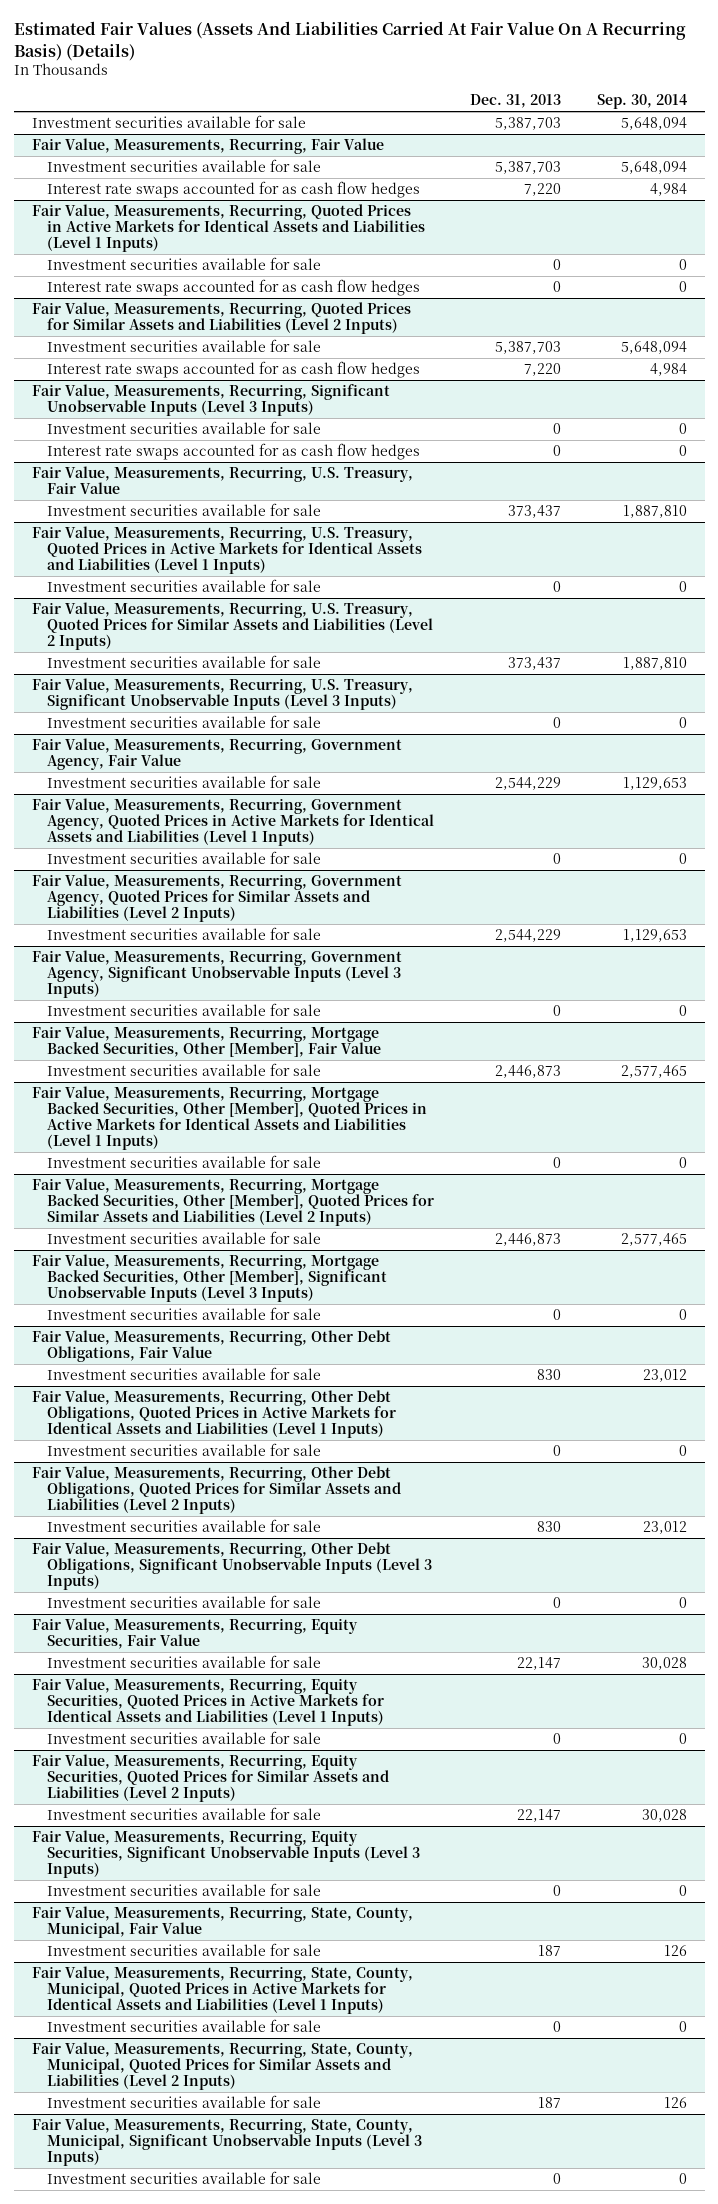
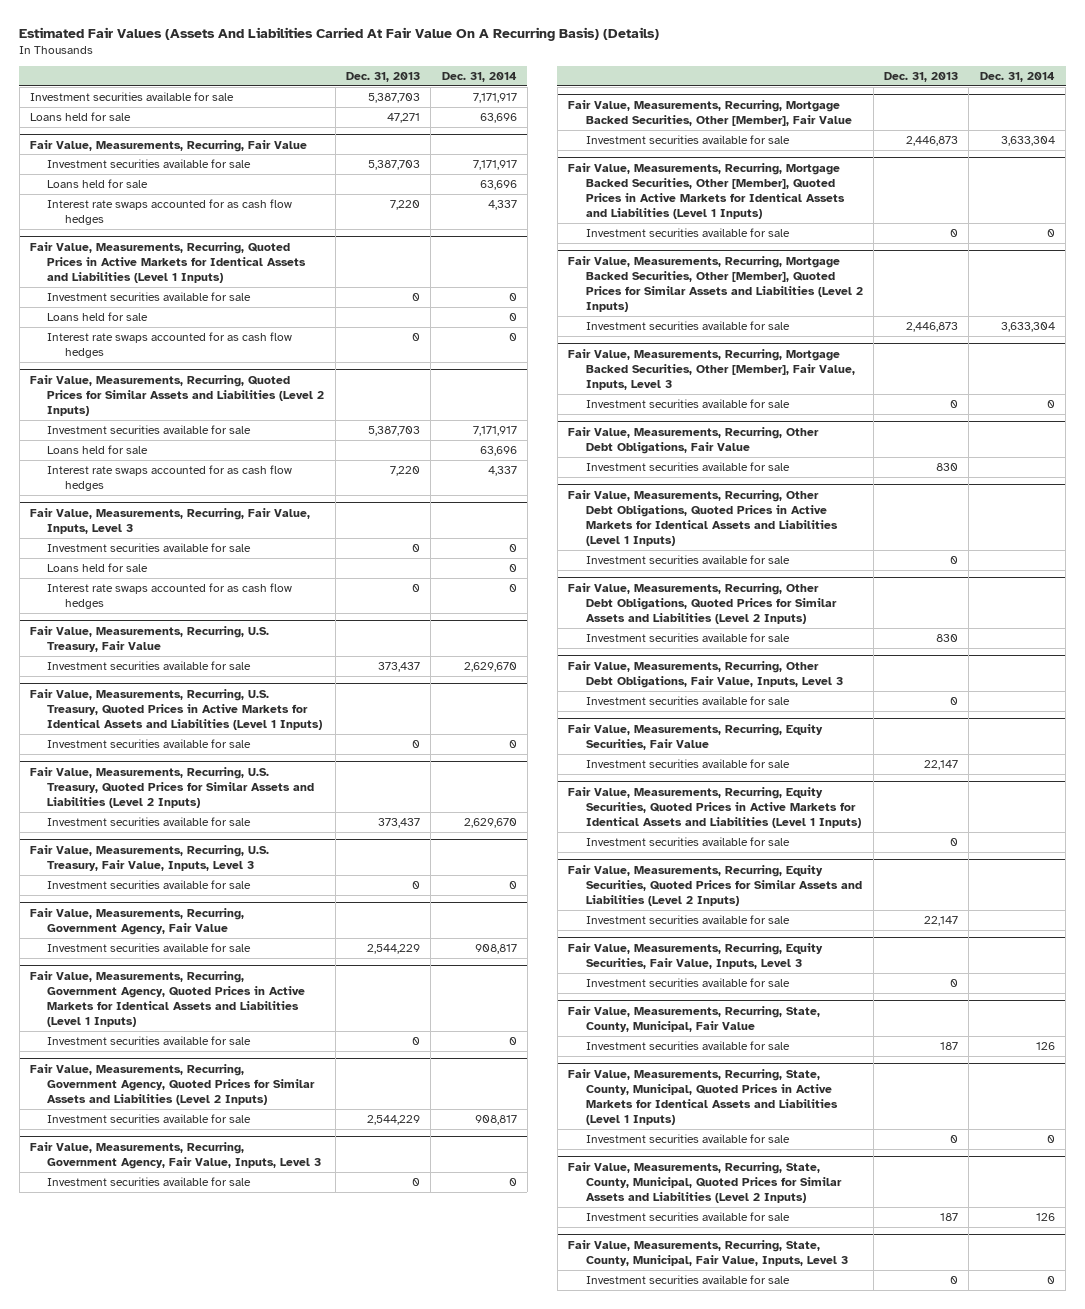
[596,94,687,110] Sep. 30, 2014 -> none
none -> [441,71,517,82] Dec. 31, 2014
none -> [29,112,131,122] Loans held for sale
none -> [47,179,149,189] Loans held for sale
none -> [47,312,149,322] Loans held for sale
none -> [47,445,149,455] Loans held for sale
[31,383,390,417] Fair Value, Measurements, Recurring, Significant Unobservable Inputs (Level 3 Inputs) -> [29,507,310,534] Fair Value, Measurements, Recurring, Fair Value, Inputs, Level 3
none -> [47,563,149,573] Loans held for sale
[31,677,413,711] Fair Value, Measurements, Recurring, U.S. Treasury, Significant Unobservable Inputs (Level 3 Inputs) -> [29,844,269,871] Fair Value, Measurements, Recurring, U.S. Treasury, Fair Value, Inputs, Level 3
[31,949,402,999] Fair Value, Measurements, Recurring, Government Agency, Significant Unobservable Inputs (Level 3 Inputs) -> [29,1141,322,1169] Fair Value, Measurements, Recurring, Government Agency, Fair Value, Inputs, Level 3
[31,1253,388,1303] Fair Value, Measurements, Recurring, Mortgage Backed Securities, Other [Member], Significant Unobservable Inputs (Level 3 Inputs) -> [568,348,855,390] Fair Value, Measurements, Recurring, Mortgage Backed Securities, Other [Member], Fair Value, Inputs, Level 3
[31,1541,433,1591] Fair Value, Measurements, Recurring, Other Debt Obligations, Significant Unobservable Inputs (Level 3 Inputs) -> [568,660,843,688] Fair Value, Measurements, Recurring, Other Debt Obligations, Fair Value, Inputs, Level 3
[31,1829,421,1879] Fair Value, Measurements, Recurring, Equity Securities, Significant Unobservable Inputs (Level 3 Inputs) -> [568,942,824,969] Fair Value, Measurements, Recurring, Equity Securities, Fair Value, Inputs, Level 3
[31,2117,423,2167] Fair Value, Measurements, Recurring, State, County, Municipal, Significant Unobservable Inputs (Level 3 Inputs) -> [568,1239,848,1266] Fair Value, Measurements, Recurring, State, County, Municipal, Fair Value, Inputs, Level 3

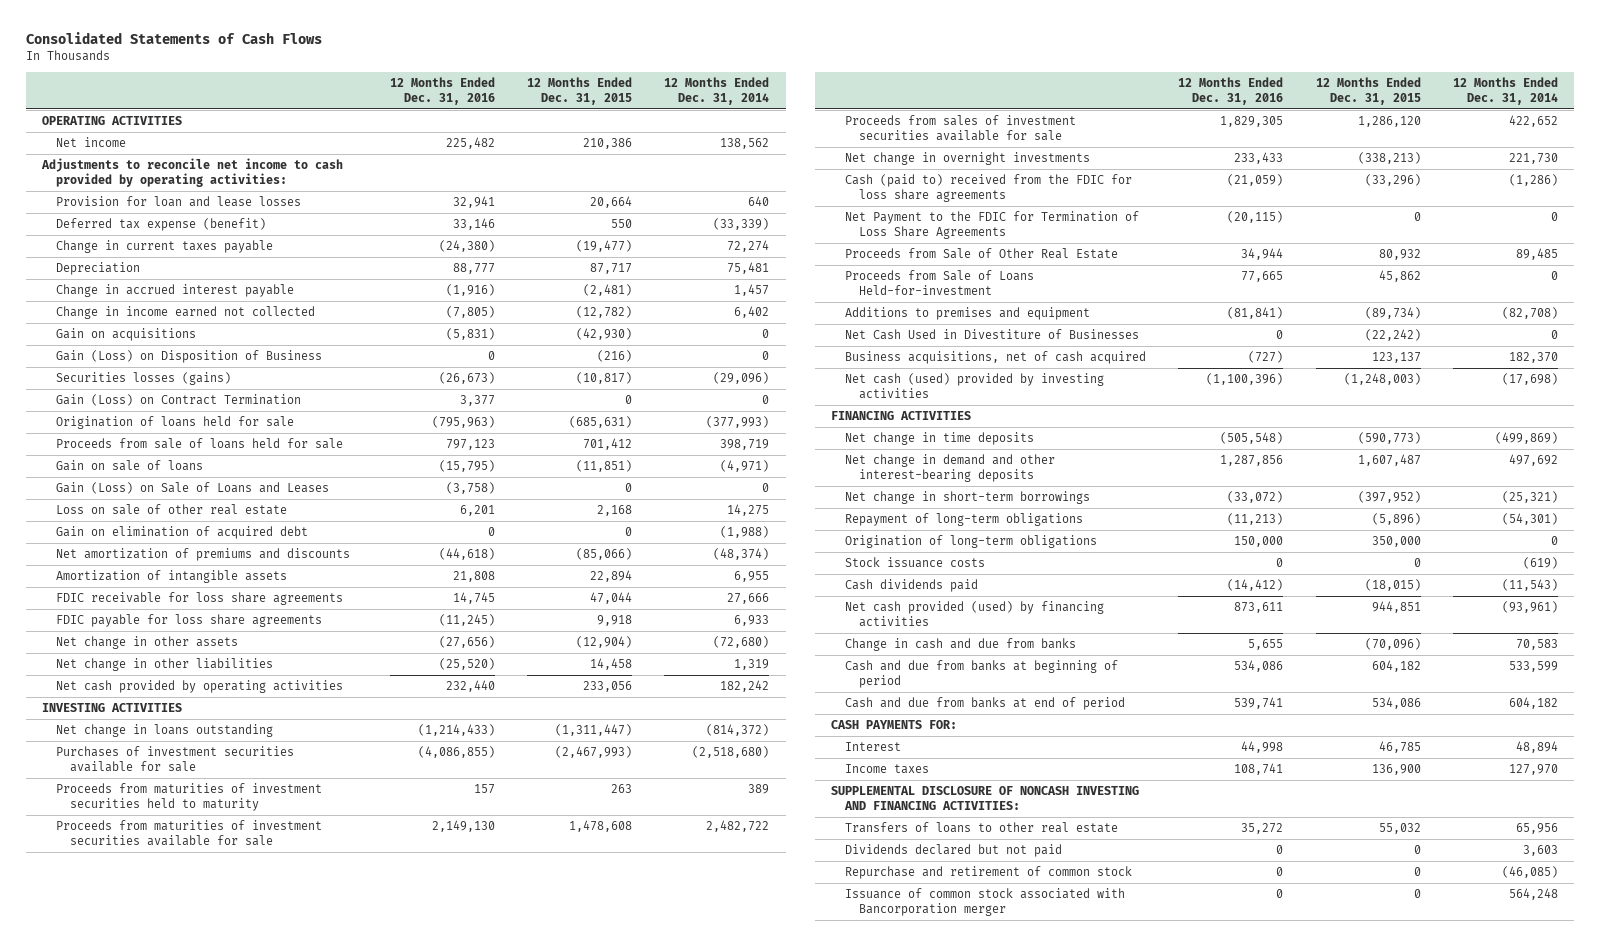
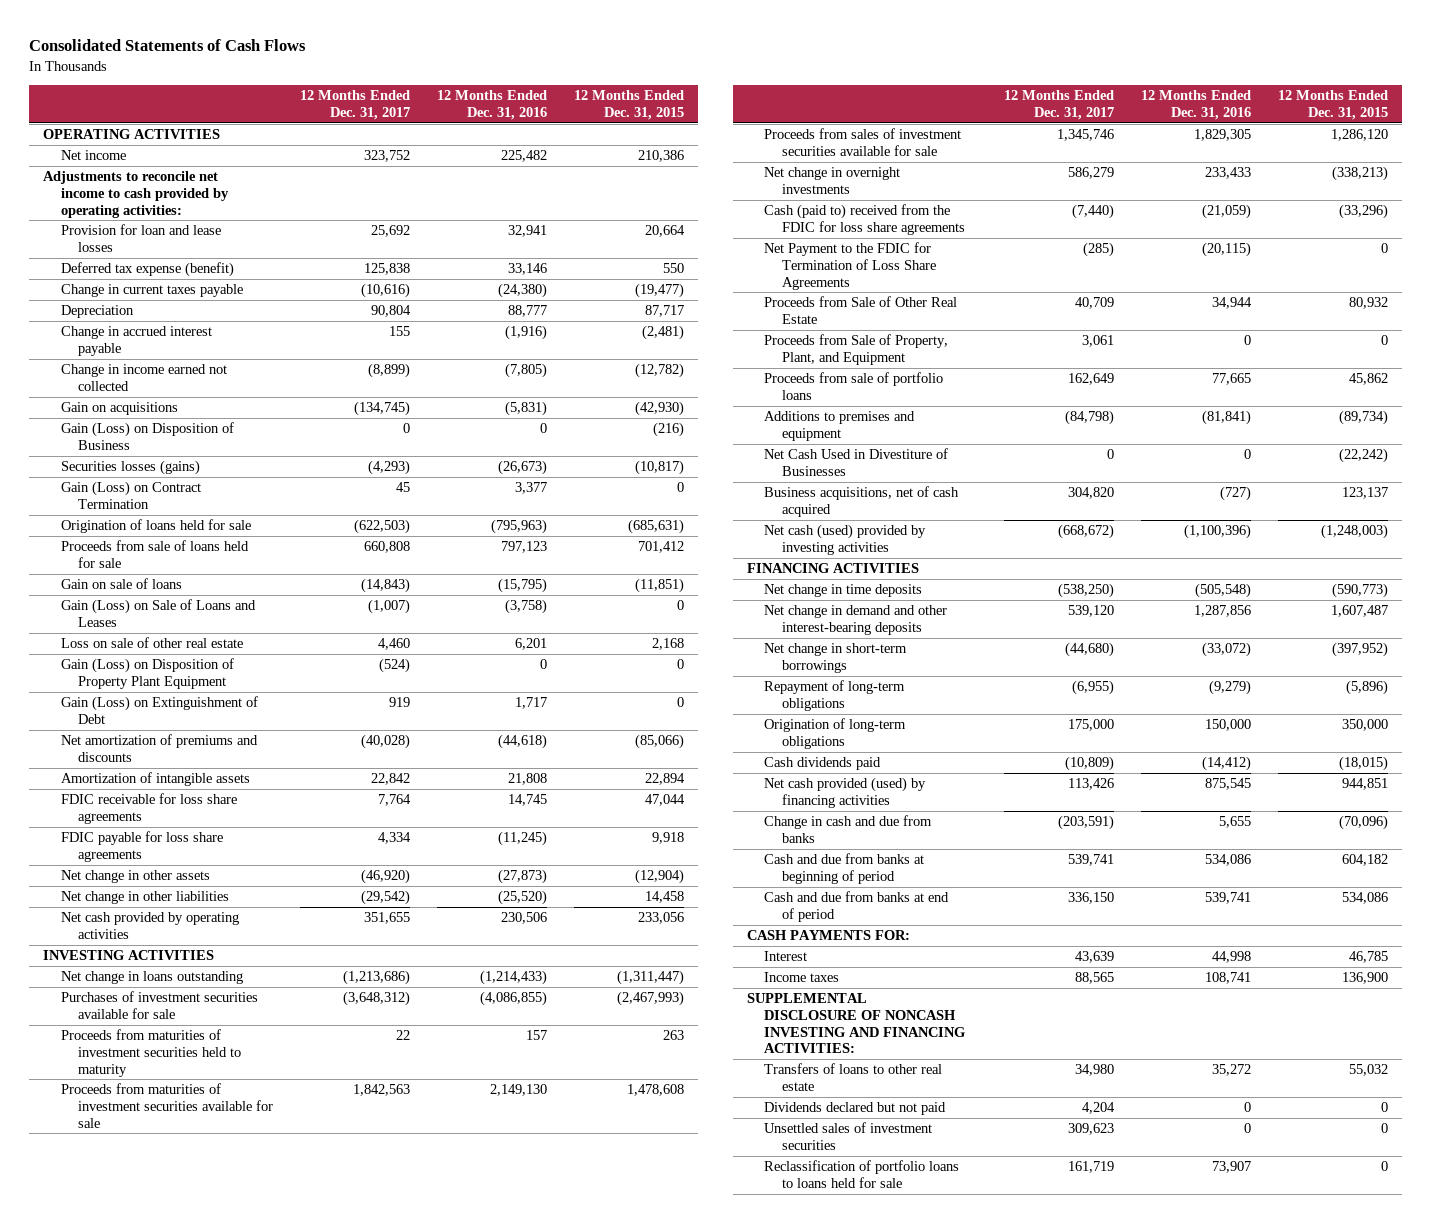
[664,76,770,105] 12 Months Ended Dec. 31, 2014 -> none
none -> [300,90,411,120] 12 Months Ended Dec. 31, 2017
none -> [60,658,234,689] Gain (Loss) on Disposition of Property Plant Equipment
[56,525,309,539] Gain on elimination of acquired debt -> [60,696,258,724] Gain (Loss) on Extinguishment of Debt
[487,526,495,536] 0 -> [515,697,548,710] 1,717
[438,635,495,648] (27,656) -> [498,869,548,885] (27,873)
[445,679,495,692] 232,440 -> [501,912,548,925] 230,506
none -> [764,334,949,365] Proceeds from Sale of Property, Plant, and Equipment
[844,269,1034,296] Proceeds from Sale of Loans Held-for-investment -> [764,372,944,400] Proceeds from sale of portfolio loans
[1227,512,1284,525] (11,213) -> [1209,680,1252,696] (9,279)
[844,556,985,568] Stock issuance costs -> none
[1234,601,1284,613] 873,611 -> [1205,778,1252,791] 875,545
[844,865,1132,879] Repurchase and retirement of common stock -> none
[844,887,1125,917] Issuance of common stock associated with Bancorporation merger -> none
none -> [764,1122,933,1150] Unsettled sales of investment securities
none -> [764,1160,960,1188] Reclassification of portfolio loans to loans held for sale

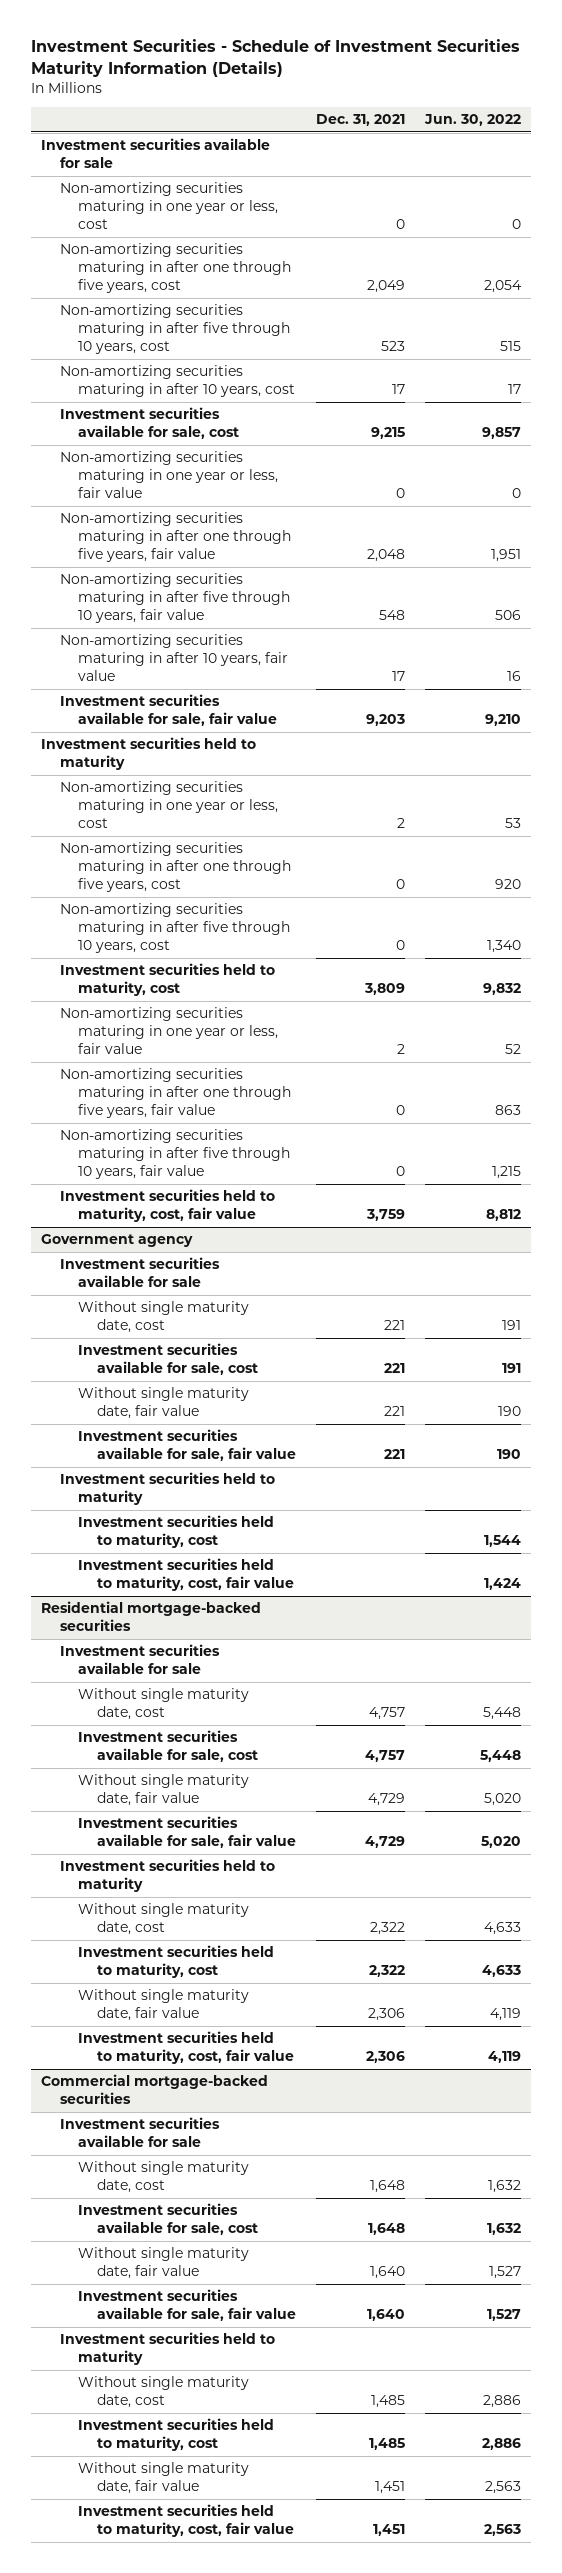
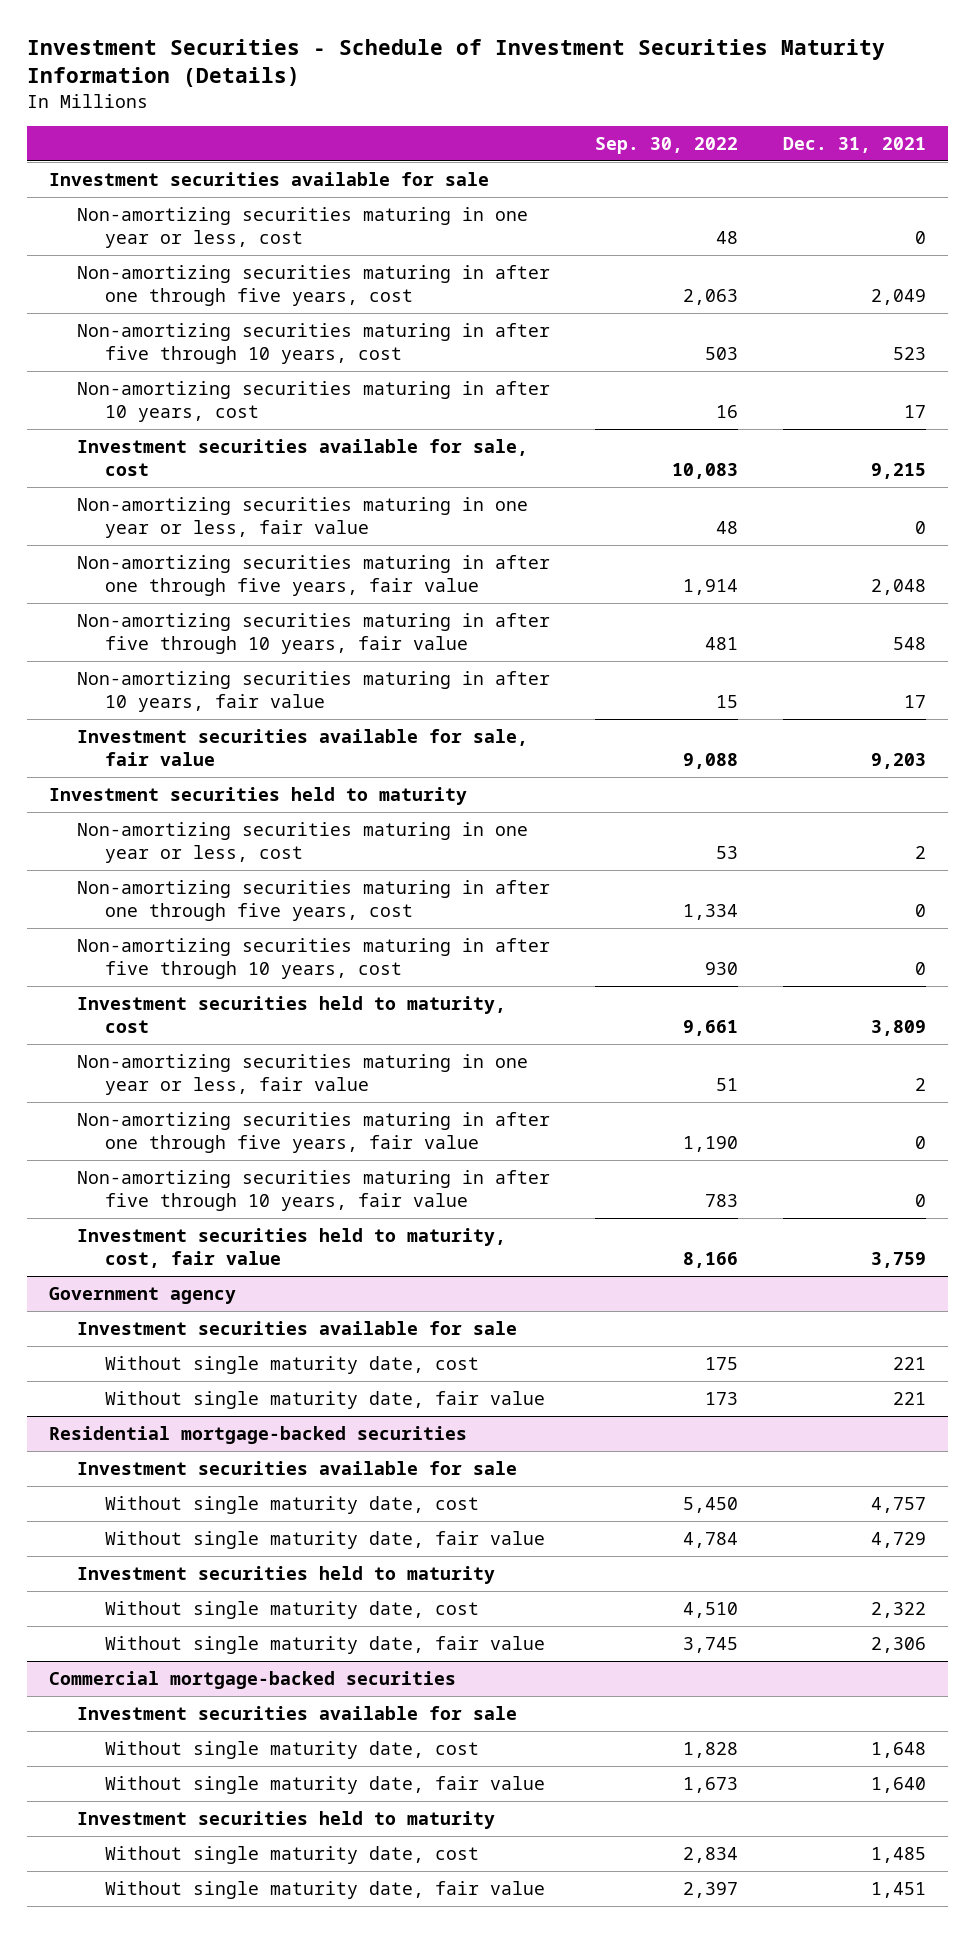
[424,114,522,127] Jun. 30, 2022 -> none
none -> [594,136,738,154] Sep. 30, 2022
[78,1343,259,1376] Investment securities available for sale, cost -> none
[78,1429,297,1462] Investment securities available for sale, fair value -> none
[59,1472,275,1506] Investment securities held to maturity -> none
[78,1515,275,1549] Investment securities held to maturity, cost -> none
[78,1558,295,1592] Investment securities held to maturity, cost, fair value -> none
[78,1730,259,1763] Investment securities available for sale, cost -> none
[78,1816,297,1849] Investment securities available for sale, fair value -> none
[78,1945,275,1979] Investment securities held to maturity, cost -> none
[78,2031,295,2065] Investment securities held to maturity, cost, fair value -> none
[78,2203,259,2236] Investment securities available for sale, cost -> none
[78,2289,297,2322] Investment securities available for sale, fair value -> none
[78,2418,275,2452] Investment securities held to maturity, cost -> none
[78,2504,295,2538] Investment securities held to maturity, cost, fair value -> none

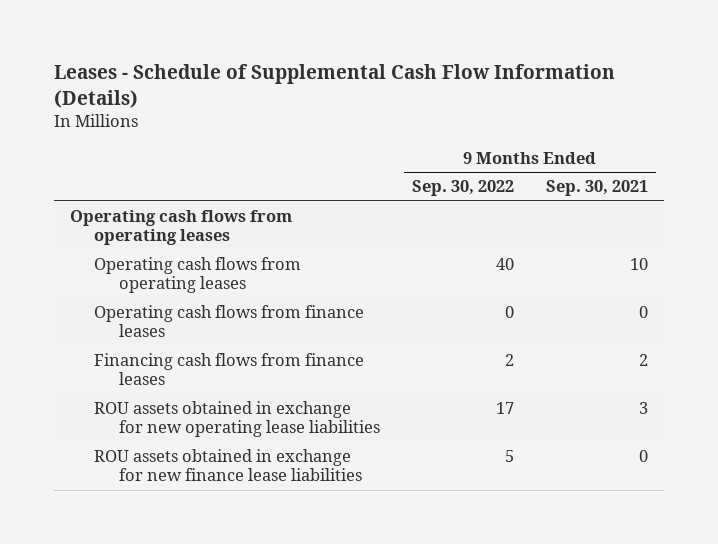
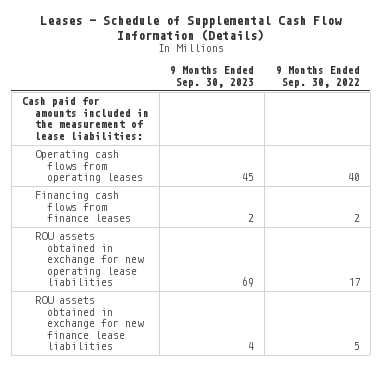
[545,180,648,197] Sep. 30, 2021 -> none
none -> [170,66,255,88] 9 Months Ended Sep. 30, 2023
[69,210,292,246] Operating cash flows from operating leases -> [22,96,149,140] Cash paid for amounts included in the measurement of lease liabilities:
[94,305,365,338] Operating cash flows from finance leases -> none

